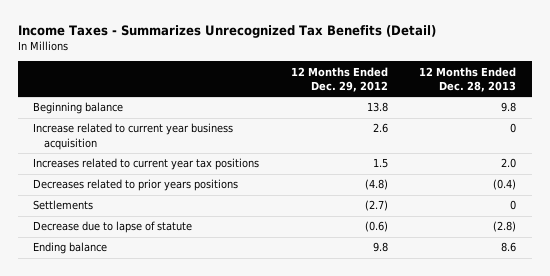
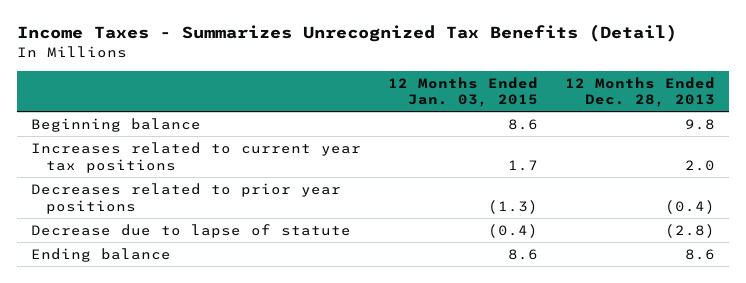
[290,66,388,92] 12 Months Ended Dec. 29, 2012 -> none
none -> [387,76,538,108] 12 Months Ended Jan. 03, 2015
[33,123,234,150] Increase related to current year business acquisition -> none
[33,200,94,211] Settlements -> none
[33,179,239,192] Decreases related to prior years positions -> [30,182,341,214] Decreases related to prior year positions

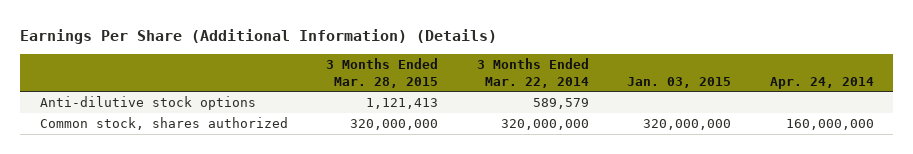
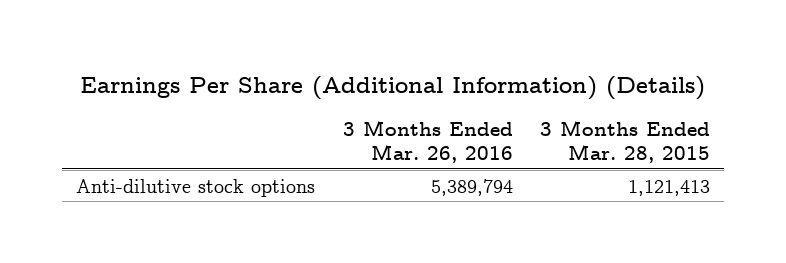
[476,58,589,88] 3 Months Ended Mar. 22, 2014 -> none
[627,76,732,88] Jan. 03, 2015 -> none
[769,76,874,89] Apr. 24, 2014 -> none
none -> [342,119,513,163] 3 Months Ended Mar. 26, 2016
[39,117,288,131] Common stock, shares authorized -> none

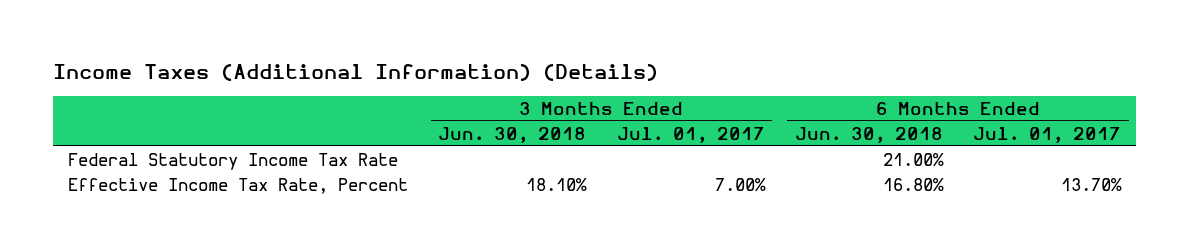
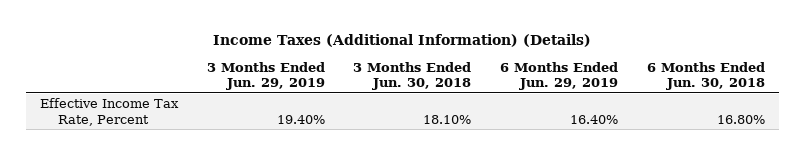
[616,126,765,143] Jul. 01, 2017 -> none
[973,126,1122,143] Jul. 01, 2017 -> none
none -> [206,61,325,91] 3 Months Ended Jun. 29, 2019
none -> [499,61,618,91] 6 Months Ended Jun. 29, 2019
[68,152,399,170] Federal Statutory Income Tax Rate -> none

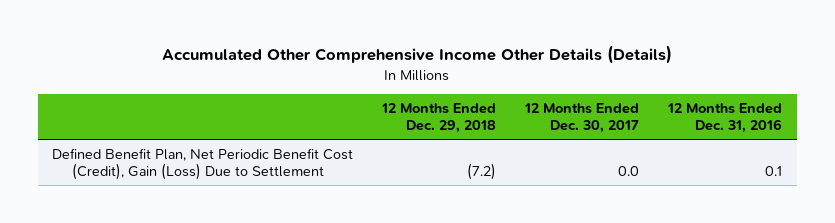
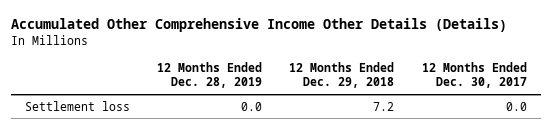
[667,103,783,134] 12 Months Ended Dec. 31, 2016 -> none
none -> [156,62,262,89] 12 Months Ended Dec. 28, 2019
[52,147,354,180] Defined Benefit Plan, Net Periodic Benefit Cost (Credit), Gain (Loss) Due to Settlement -> none
none -> [24,100,130,111] Settlement loss

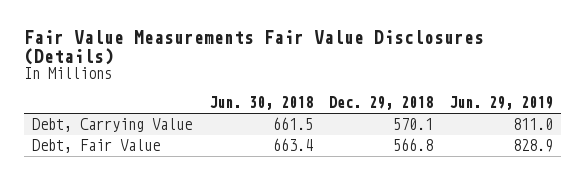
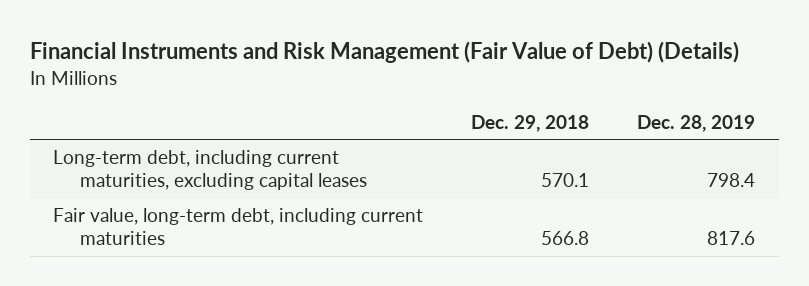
[24,29,485,65] Fair Value Measurements Fair Value Disclosures (Details) -> [29,41,739,64] Financial Instruments and Risk Management (Fair Value of Debt) (Details)
[208,96,313,111] Jun. 30, 2018 -> none
[448,96,553,111] Jun. 29, 2019 -> none
none -> [637,114,756,132] Dec. 28, 2019
[32,118,193,133] Debt, Carrying Value -> [53,150,367,191] Long-term debt, including current maturities, excluding capital leases
[32,139,161,154] Debt, Fair Value -> [53,208,424,246] Fair value, long-term debt, including current maturities

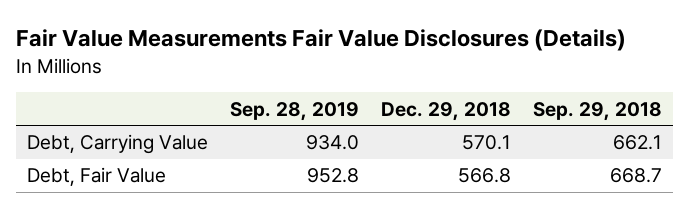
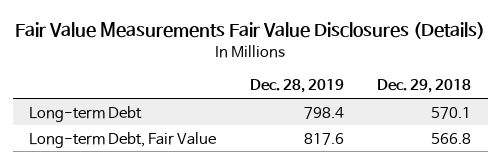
[229,101,359,121] Sep. 28, 2019 -> none
[532,101,662,121] Sep. 29, 2018 -> none
none -> [249,79,344,94] Dec. 28, 2019
[27,134,209,155] Debt, Carrying Value -> [29,105,143,122] Long-term Debt
[27,167,167,187] Debt, Fair Value -> [29,131,217,148] Long-term Debt, Fair Value

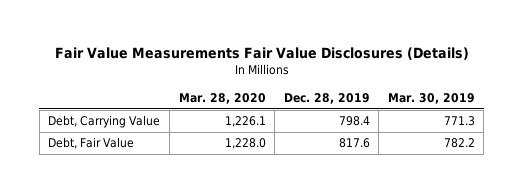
[377,79,472,94] Dec. 29, 2018 -> none
none -> [178,92,266,104] Mar. 28, 2020
none -> [387,92,475,104] Mar. 30, 2019
[29,105,143,122] Long-term Debt -> [48,115,161,129] Debt, Carrying Value
[29,131,217,148] Long-term Debt, Fair Value -> [48,137,135,150] Debt, Fair Value

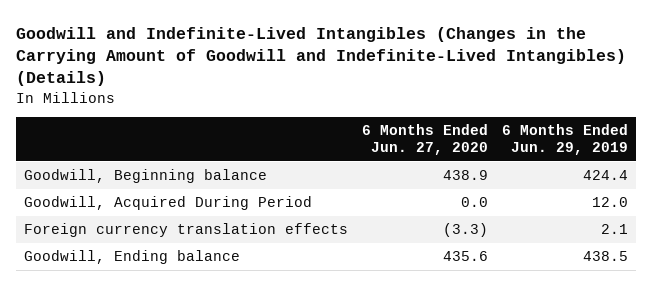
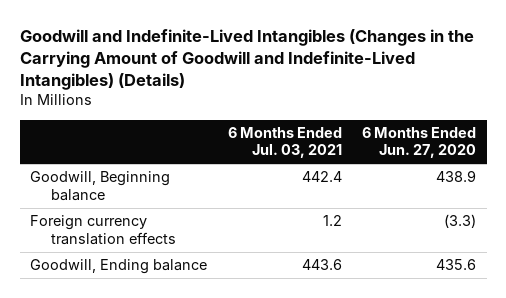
[502,124,629,156] 6 Months Ended Jun. 29, 2019 -> none
none -> [227,127,342,159] 6 Months Ended Jul. 03, 2021
[23,196,312,211] Goodwill, Acquired During Period -> none

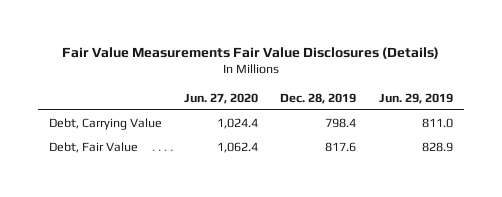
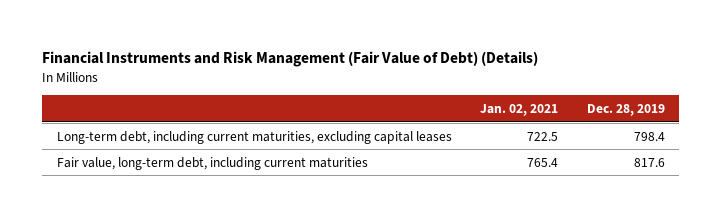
[61,46,439,59] Fair Value Measurements Fair Value Disclosures (Details) -> [42,51,539,68] Financial Instruments and Risk Management (Fair Value of Debt) (Details)
[184,92,259,104] Jun. 27, 2020 -> none
[378,92,453,104] Jun. 29, 2019 -> none
none -> [480,103,559,116] Jan. 02, 2021
[48,117,162,130] Debt, Carrying Value -> [56,130,452,144] Long-term debt, including current maturities, excluding capital leases
[48,141,138,153] Debt, Fair Value -> [56,156,368,170] Fair value, long-term debt, including current maturities

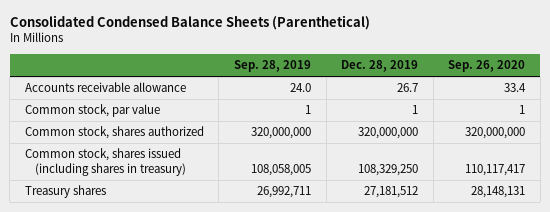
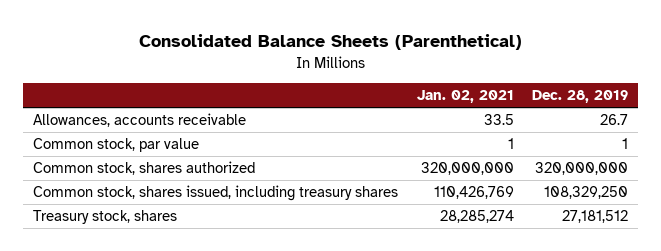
[9,15,370,31] Consolidated Condensed Balance Sheets (Parenthetical) -> [138,34,522,51] Consolidated Balance Sheets (Parenthetical)
[233,60,311,73] Sep. 28, 2019 -> none
[448,60,526,73] Sep. 26, 2020 -> none
none -> [416,90,514,104] Jan. 02, 2021
[24,82,186,93] Accounts receivable allowance -> [32,113,246,128] Allowances, accounts receivable
[24,148,186,176] Common stock, shares issued (including shares in treasury) -> [32,185,398,202] Common stock, shares issued, including treasury shares
[24,185,106,199] Treasury shares -> [32,210,177,225] Treasury stock, shares

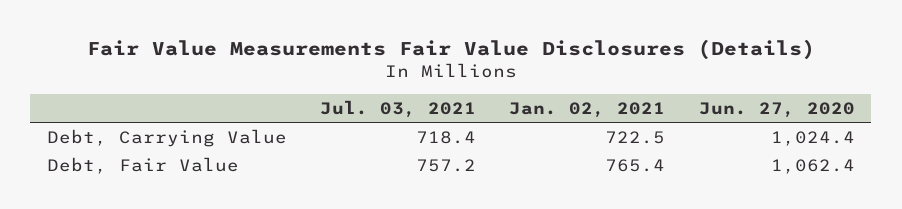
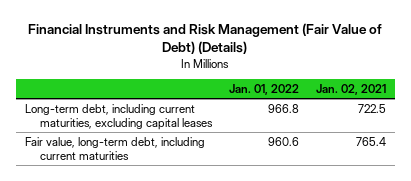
[86,39,815,61] Fair Value Measurements Fair Value Disclosures (Details) -> [28,23,383,55] Financial Instruments and Risk Management (Fair Value of Debt) (Details)
[320,99,477,118] Jul. 03, 2021 -> none
[698,101,855,118] Jun. 27, 2020 -> none
none -> [228,84,299,96] Jan. 01, 2022
[46,128,287,147] Debt, Carrying Value -> [24,103,213,130] Long-term debt, including current maturities, excluding capital leases
[46,156,239,174] Debt, Fair Value -> [24,136,205,160] Fair value, long-term debt, including current maturities

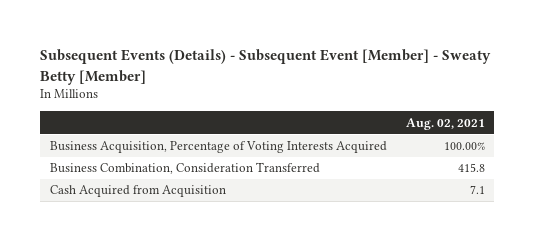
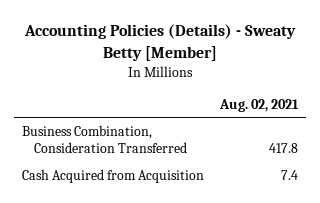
[39,49,491,85] Subsequent Events (Details) - Subsequent Event [Member] - Sweaty Betty [Member] -> [24,23,297,61] Accounting Policies (Details) - Sweaty Betty [Member]
[49,141,387,154] Business Acquisition, Percentage of Voting Interests Acquired -> none
[457,163,485,173] 415.8 -> [269,142,299,153] 417.8
[469,185,485,195] 7.1 -> [281,170,299,181] 7.4

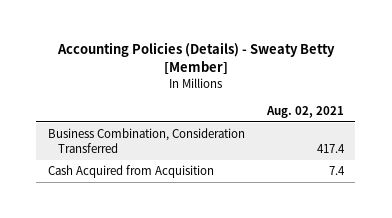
[269,142,299,153] 417.8 -> [317,143,346,153] 417.4

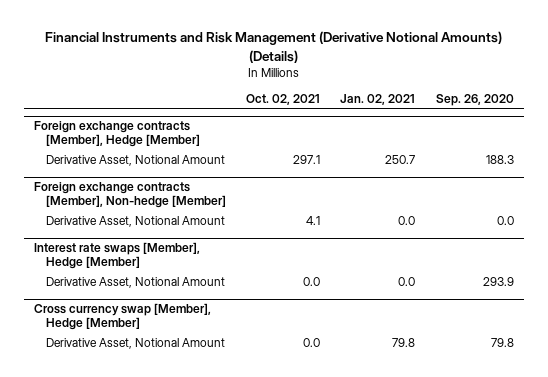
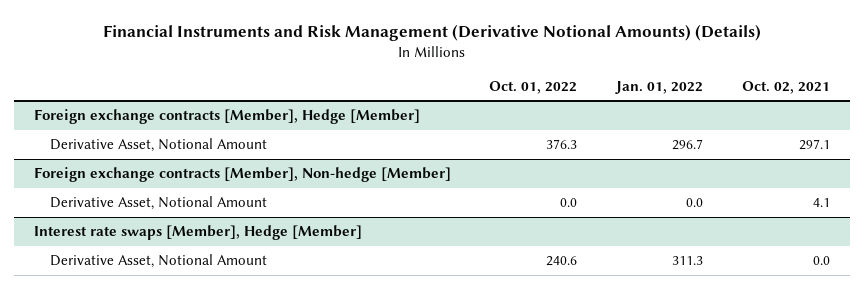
[340,93,416,105] Jan. 02, 2021 -> none
[435,93,514,106] Sep. 26, 2020 -> none
none -> [489,80,578,94] Oct. 01, 2022
none -> [615,80,704,94] Jan. 01, 2022
[33,303,211,331] Cross currency swap [Member], Hedge [Member] -> none
[45,338,225,350] Derivative Asset, Notional Amount -> none

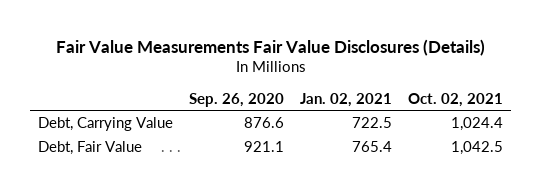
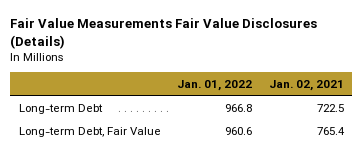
[189,92,285,107] Sep. 26, 2020 -> none
[408,92,504,107] Oct. 02, 2021 -> none
none -> [177,80,253,92] Jan. 01, 2022
[38,117,174,132] Debt, Carrying Value -> [18,103,103,114] Long-term Debt
[38,141,143,156] Debt, Fair Value -> [18,126,161,137] Long-term Debt, Fair Value

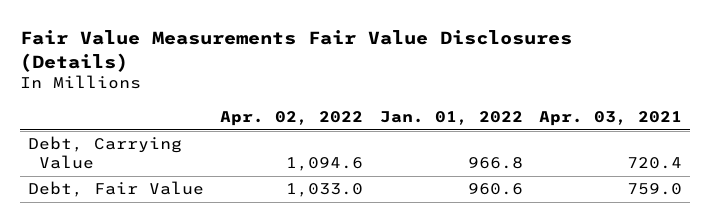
[268,80,344,92] Jan. 02, 2021 -> none
none -> [220,110,364,126] Apr. 02, 2022
none -> [538,110,682,126] Apr. 03, 2021
[18,103,103,114] Long-term Debt -> [28,136,183,170] Debt, Carrying Value
[18,126,161,137] Long-term Debt, Fair Value -> [28,181,205,198] Debt, Fair Value

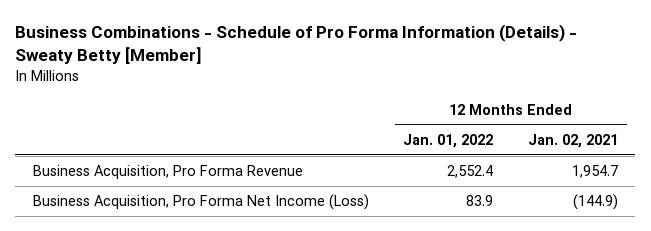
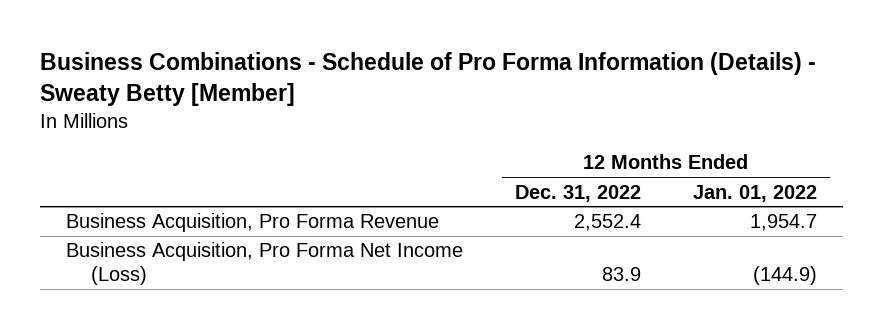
[528,133,619,148] Jan. 02, 2021 -> none
none -> [515,184,642,202] Dec. 31, 2022
[447,164,494,178] 2,552.4 -> [750,214,818,232] 1,954.7
[466,194,494,206] 83.9 -> [753,265,818,285] (144.9)

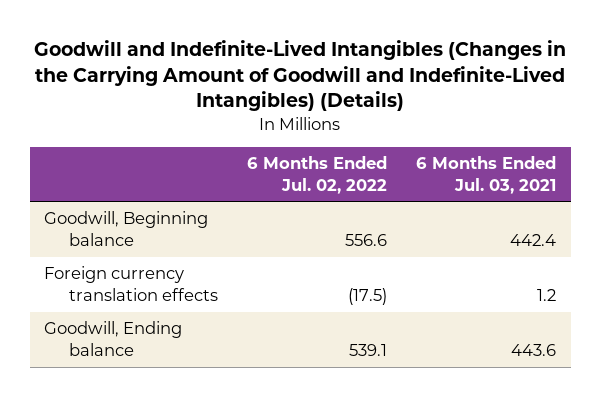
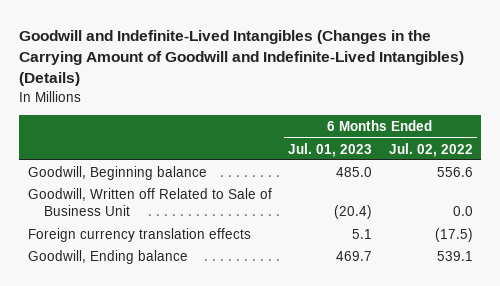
[416,156,557,194] 6 Months Ended Jul. 03, 2021 -> none
none -> [288,142,373,157] Jul. 01, 2023
none -> [27,187,272,217] Goodwill, Written off Related to Sale of Business Unit

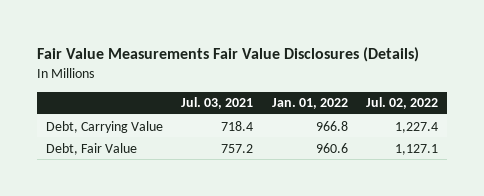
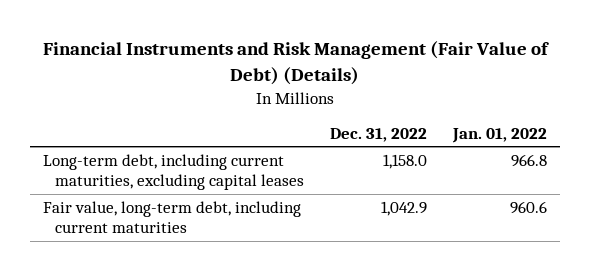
[36,46,419,62] Fair Value Measurements Fair Value Disclosures (Details) -> [42,41,549,86] Financial Instruments and Risk Management (Fair Value of Debt) (Details)
[181,97,254,110] Jul. 03, 2021 -> none
[366,97,439,110] Jul. 02, 2022 -> none
none -> [329,127,427,142] Dec. 31, 2022
[46,120,164,133] Debt, Carrying Value -> [42,153,304,191] Long-term debt, including current maturities, excluding capital leases
[46,142,138,155] Debt, Fair Value -> [42,200,301,234] Fair value, long-term debt, including current maturities

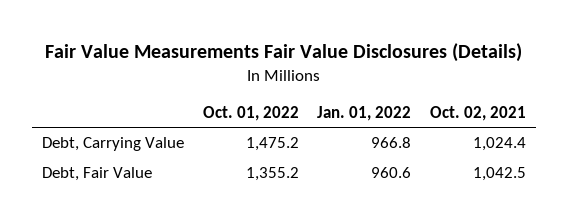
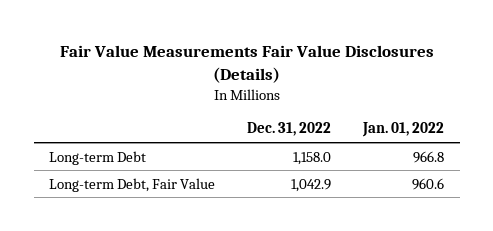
[202,106,299,122] Oct. 01, 2022 -> none
[430,106,527,122] Oct. 02, 2021 -> none
none -> [247,122,332,137] Dec. 31, 2022
[41,137,184,152] Debt, Carrying Value -> [49,150,147,165] Long-term Debt
[41,167,152,182] Debt, Fair Value -> [49,177,216,192] Long-term Debt, Fair Value

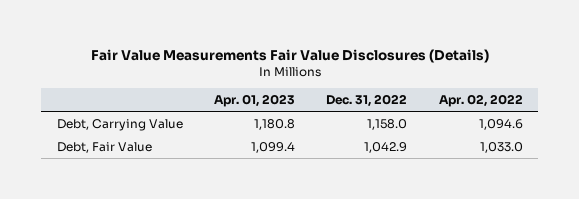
[361,122,444,138] Jan. 01, 2022 -> none
none -> [214,93,296,107] Apr. 01, 2023
none -> [438,93,523,107] Apr. 02, 2022
[49,150,147,165] Long-term Debt -> [56,118,183,131] Debt, Carrying Value
[49,177,216,192] Long-term Debt, Fair Value -> [56,141,152,153] Debt, Fair Value

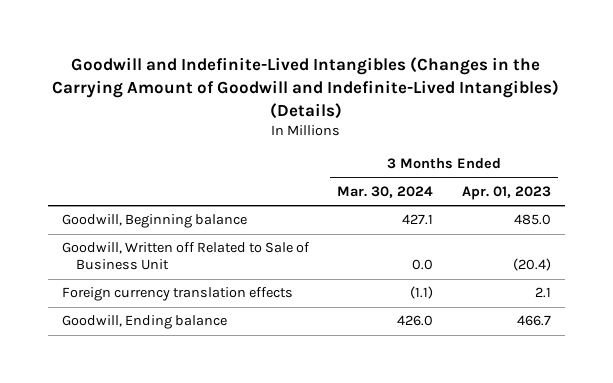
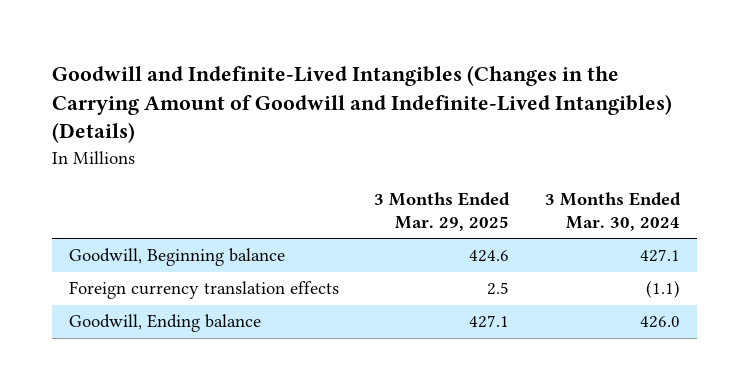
[461,186,551,201] Apr. 01, 2023 -> none
none -> [374,191,511,231] 3 Months Ended Mar. 29, 2025
[62,242,311,271] Goodwill, Written off Related to Sale of Business Unit -> none

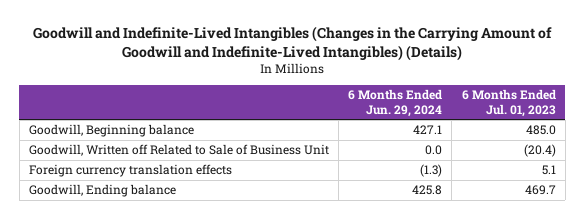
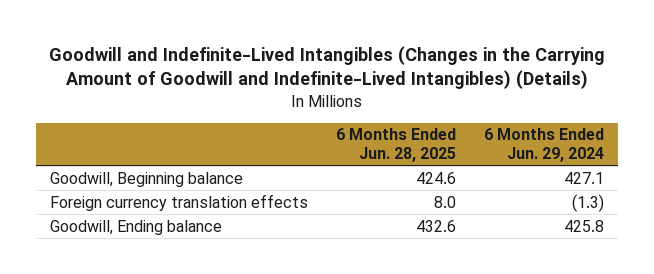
[461,88,556,117] 6 Months Ended Jul. 01, 2023 -> none
none -> [336,128,457,162] 6 Months Ended Jun. 28, 2025
[28,144,329,157] Goodwill, Written off Related to Sale of Business Unit -> none

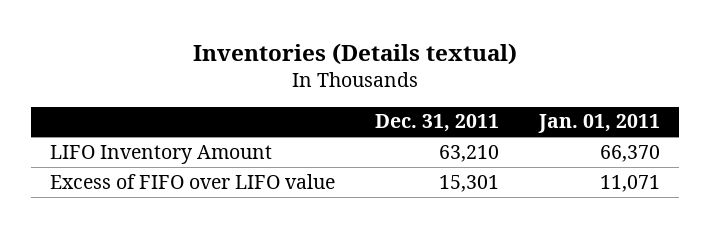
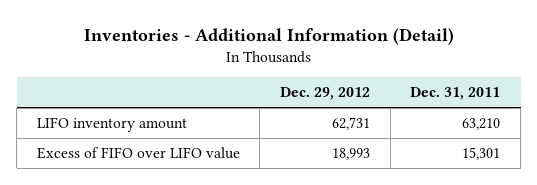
[192,42,517,65] Inventories (Details textual) -> [83,27,454,45] Inventories - Additional Information (Detail)
[537,114,660,134] Jan. 01, 2011 -> none
none -> [280,87,371,101] Dec. 29, 2012
[50,144,273,164] LIFO Inventory Amount -> [36,116,187,132] LIFO inventory amount

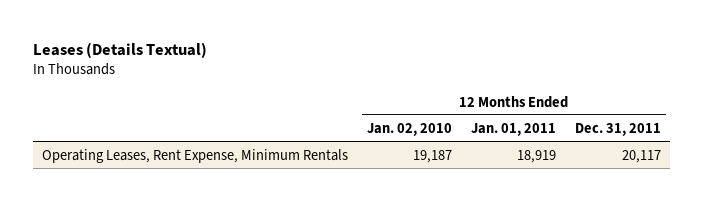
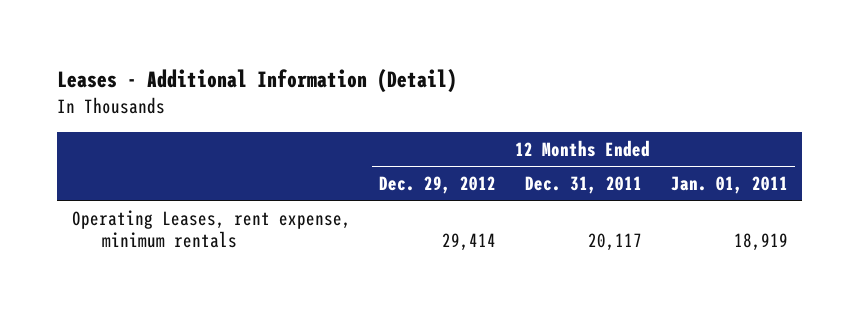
[32,41,207,58] Leases (Details Textual) -> [57,69,458,94] Leases - Additional Information (Detail)
[366,122,452,136] Jan. 02, 2010 -> none
none -> [379,175,497,194] Dec. 29, 2012
[42,148,349,163] Operating Leases, Rent Expense, Minimum Rentals -> [71,209,351,249] Operating Leases, rent expense, minimum rentals

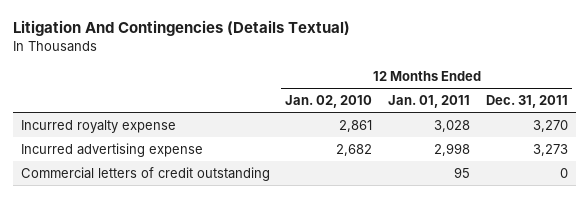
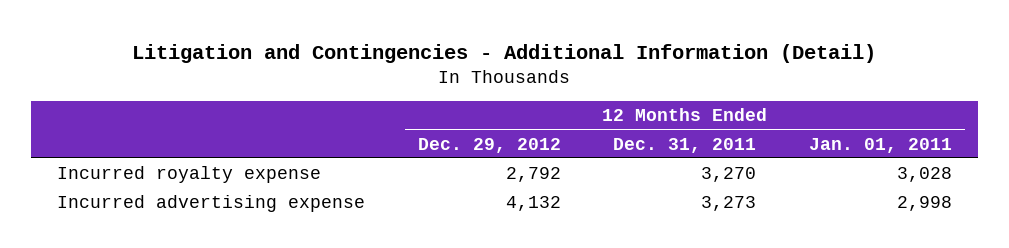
[12,20,350,37] Litigation And Contingencies (Details Textual) -> [132,43,877,63] Litigation and Contingencies - Additional Information (Detail)
[285,94,373,108] Jan. 02, 2010 -> none
none -> [417,137,561,153] Dec. 29, 2012
[20,166,270,181] Commercial letters of credit outstanding -> none

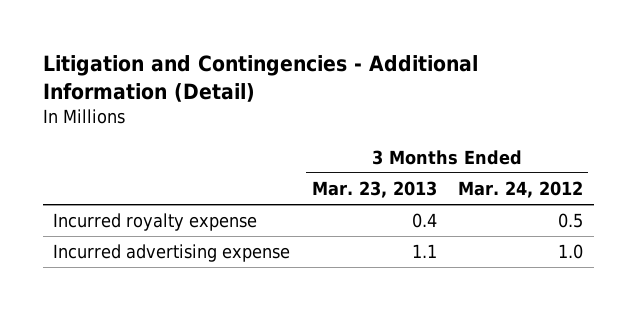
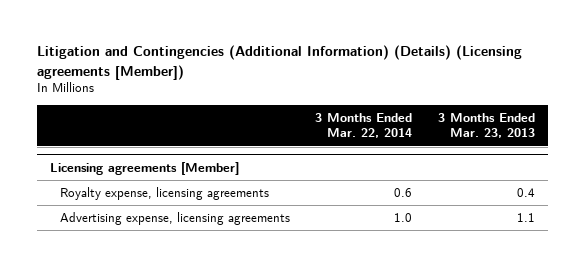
[42,54,478,102] Litigation and Contingencies - Additional Information (Detail) -> [37,45,523,80] Litigation and Contingencies (Additional Information) (Details) (Licensing agreements [Member])
[457,181,583,199] Mar. 24, 2012 -> none
none -> [315,112,413,139] 3 Months Ended Mar. 22, 2014
none -> [49,161,239,175] Licensing agreements [Member]
[53,213,258,232] Incurred royalty expense -> [59,186,269,200] Royalty expense, licensing agreements
[53,244,291,263] Incurred advertising expense -> [59,211,290,225] Advertising expense, licensing agreements

